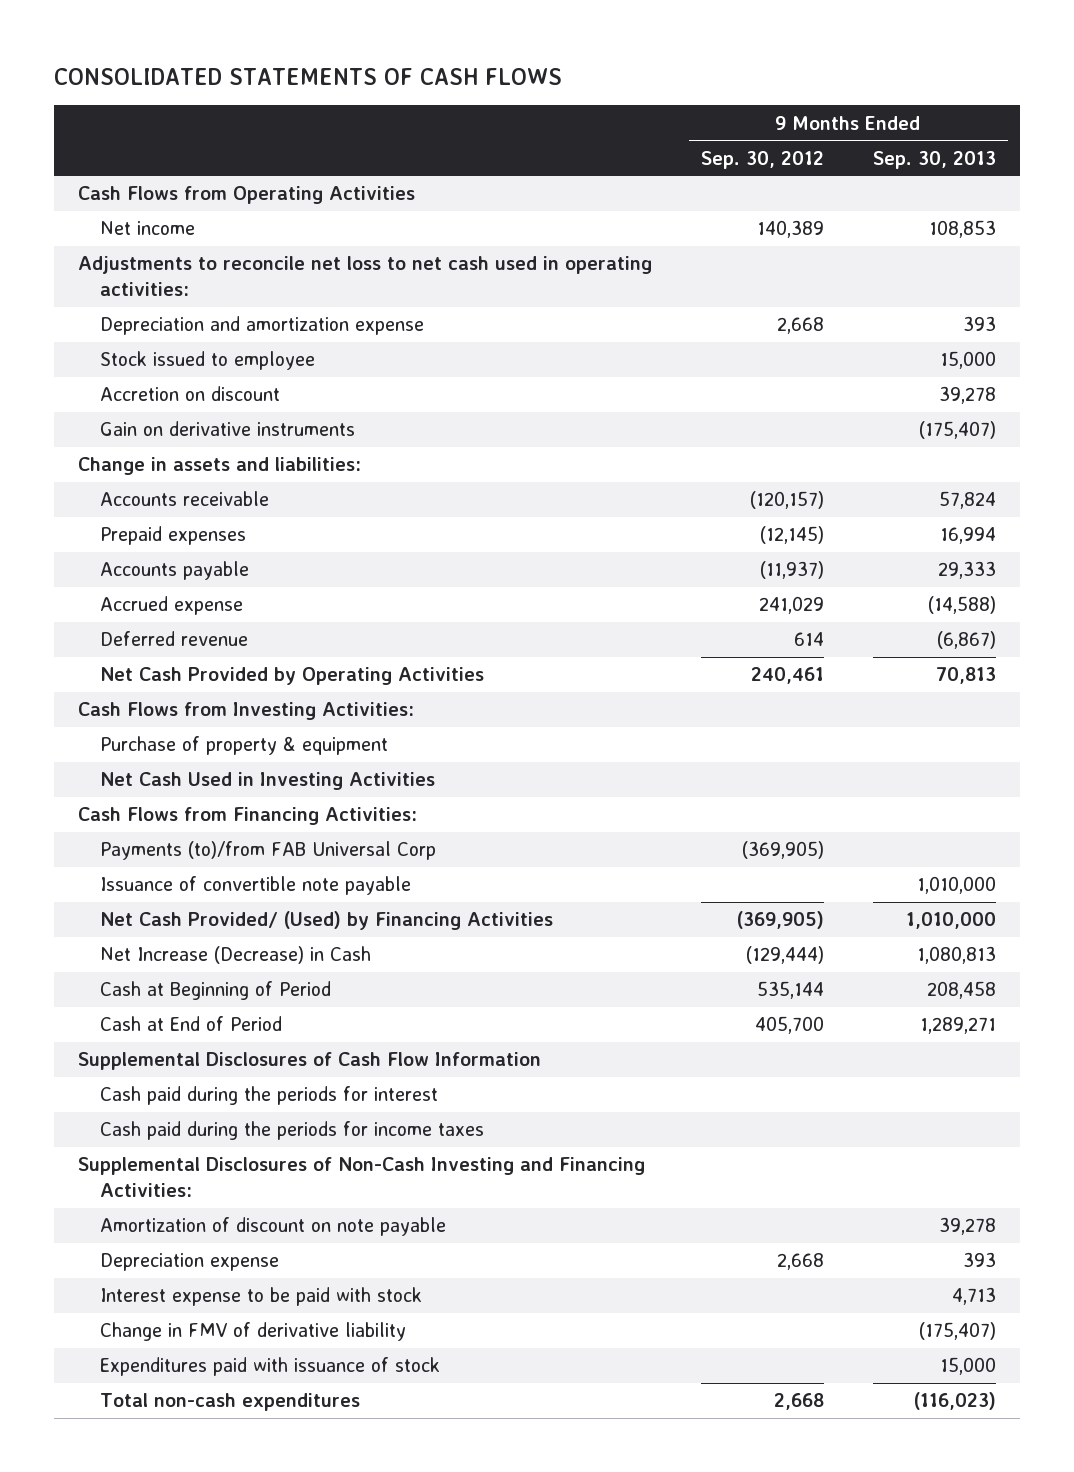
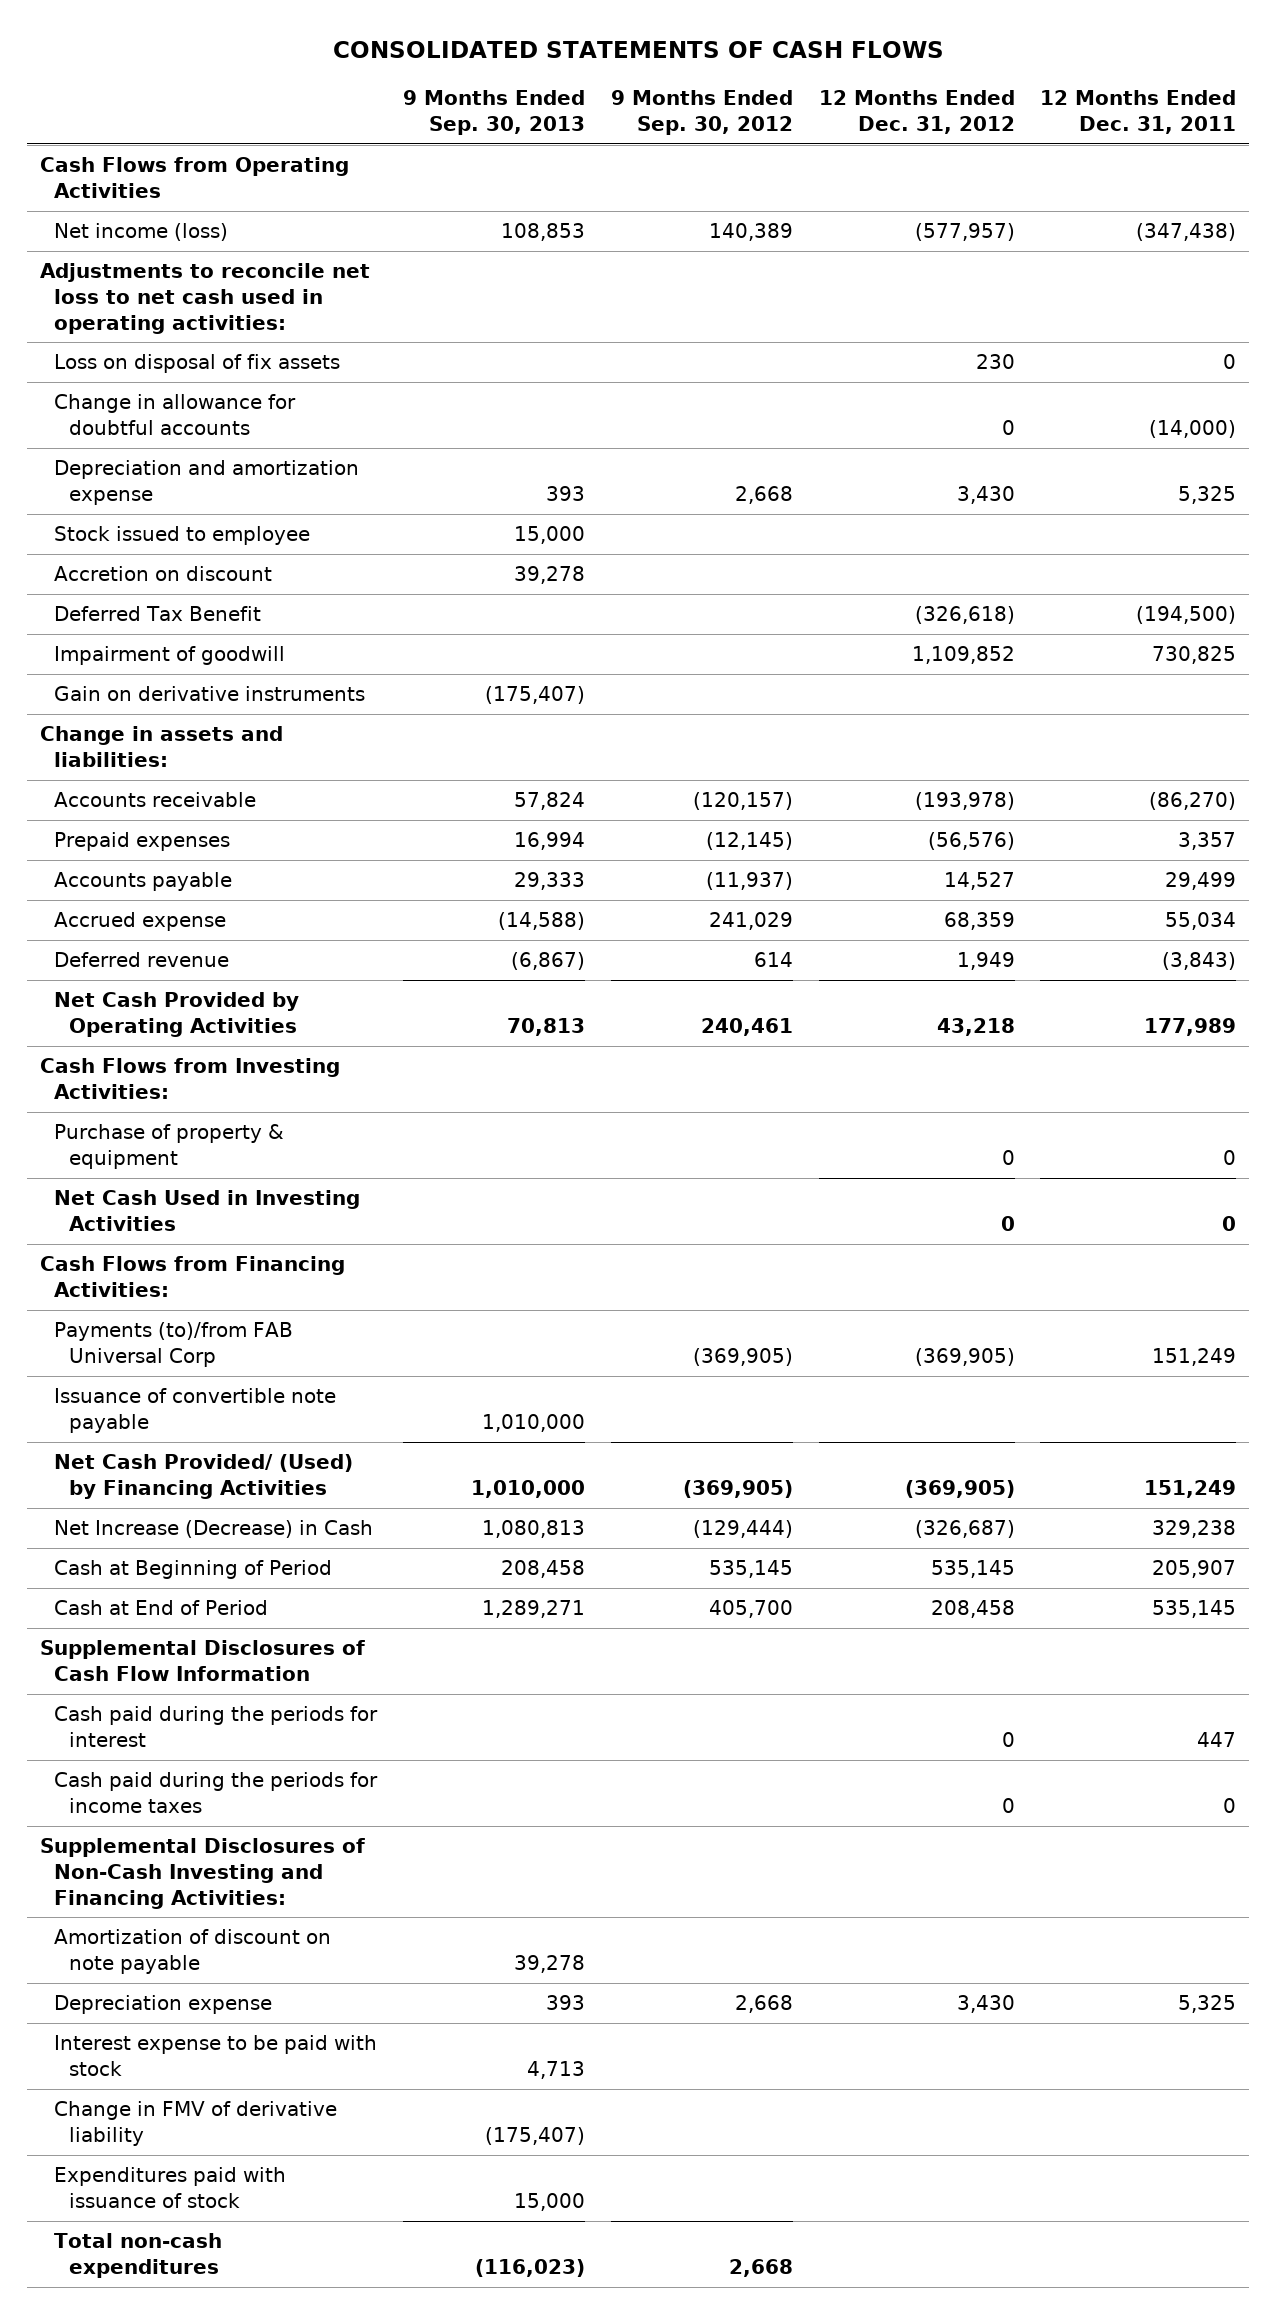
none -> [818,90,1015,134] 12 Months Ended Dec. 31, 2012
none -> [1040,90,1237,134] 12 Months Ended Dec. 31, 2011
[99,221,195,236] Net income -> [54,223,229,242] Net income (loss)
none -> [54,354,341,374] Loss on disposal of fix assets
none -> [54,394,297,436] Change in allowance for doubtful accounts
none -> [54,606,262,622] Deferred Tax Benefit
none -> [54,646,286,666] Impairment of goodwill
[756,981,824,1000] 535,144 -> [708,1560,793,1579] 535,145

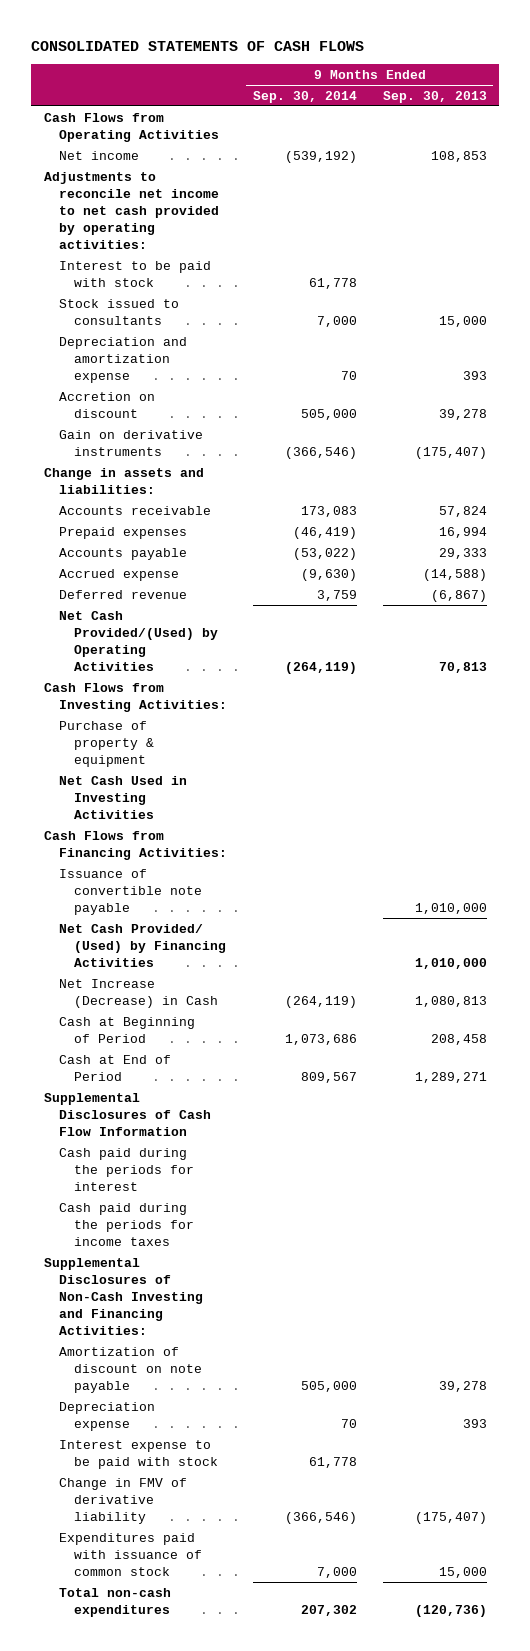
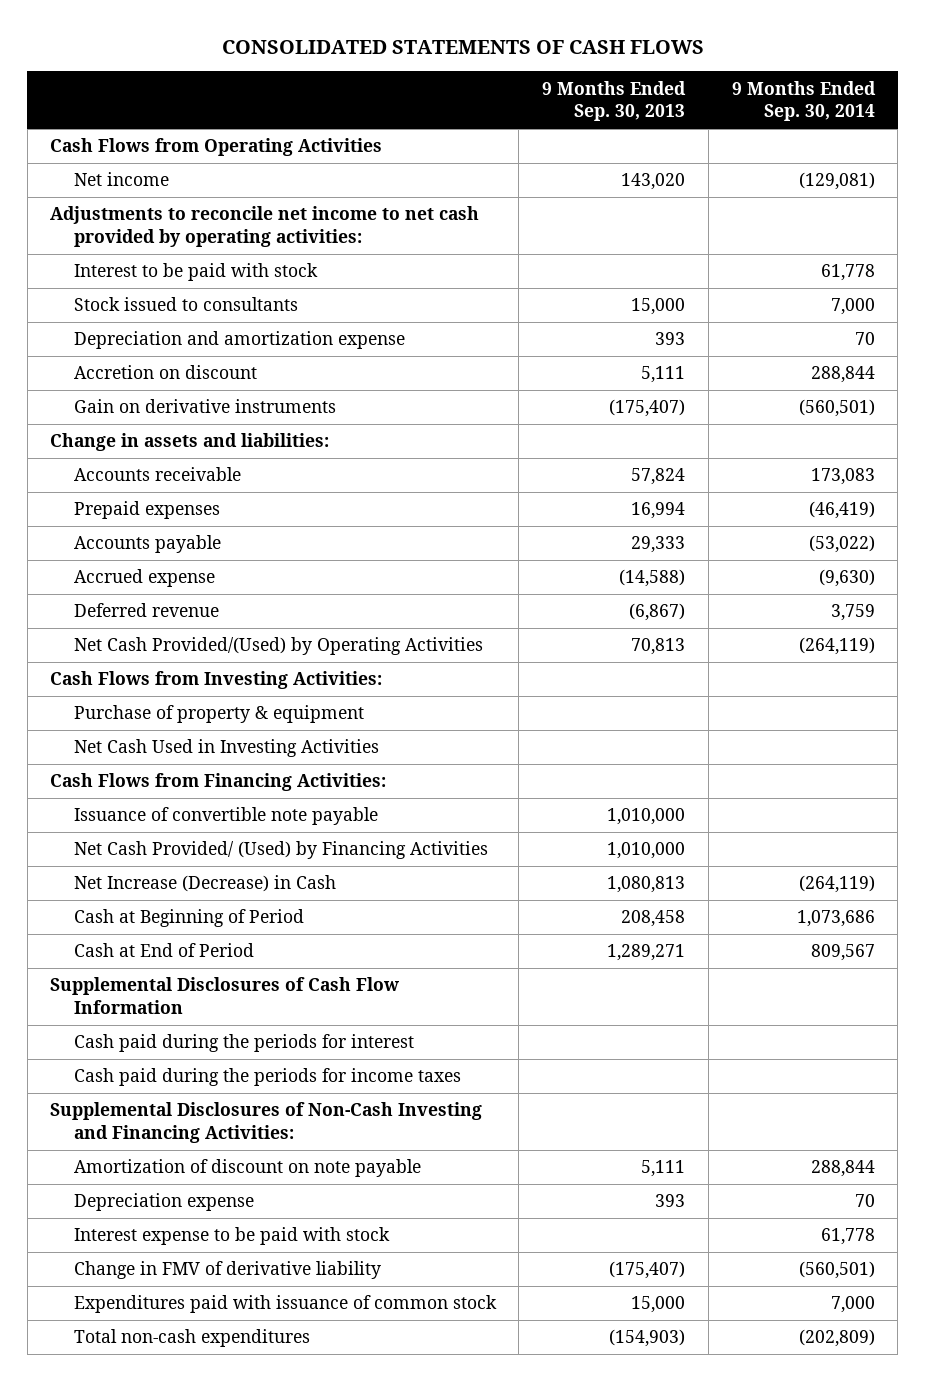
[284,150,357,163] (539,192) -> [798,172,875,191] (129,081)
[430,150,487,162] 108,853 -> [621,173,686,191] 143,020
[300,408,357,420] 505,000 -> [810,366,875,384] 288,844
[438,408,487,420] 39,278 -> [641,366,686,384] 5,111
[284,446,357,459] (366,546) -> [798,399,875,418] (560,501)
[300,1380,357,1392] 505,000 -> [810,1160,875,1178] 288,844
[438,1380,487,1392] 39,278 -> [641,1160,686,1178] 5,111
[284,1511,357,1524] (366,546) -> [798,1261,875,1280] (560,501)
[300,1604,357,1616] 207,302 -> [798,1329,875,1348] (202,809)
[414,1604,487,1617] (120,736) -> [609,1329,686,1348] (154,903)

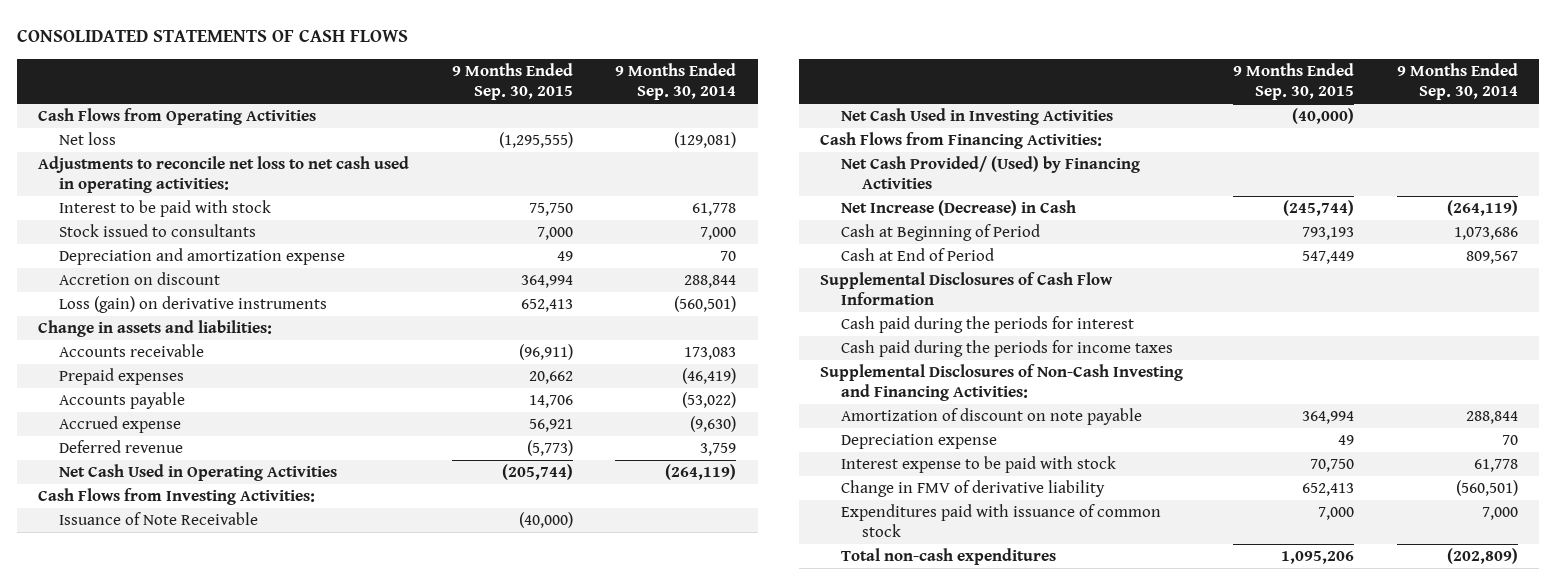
[542,80,687,122] 9 Months Ended Sep. 30, 2013 -> none
none -> [451,62,573,100] 9 Months Ended Sep. 30, 2015
[73,172,169,187] Net income -> [59,132,117,146] Net loss
[50,206,480,247] Adjustments to reconcile net income to net cash provided by operating activities: -> [38,156,410,194] Adjustments to reconcile net loss to net cash used in operating activities:
[73,399,336,414] Gain on derivative instruments -> [59,296,328,314] Loss (gain) on derivative instruments
[73,637,483,656] Net Cash Provided/(Used) by Operating Activities -> [59,464,338,482] Net Cash Used in Operating Activities
[73,705,364,724] Purchase of property & equipment -> none
none -> [59,512,259,526] Issuance of Note Receivable
[73,807,378,826] Issuance of convertible note payable -> none

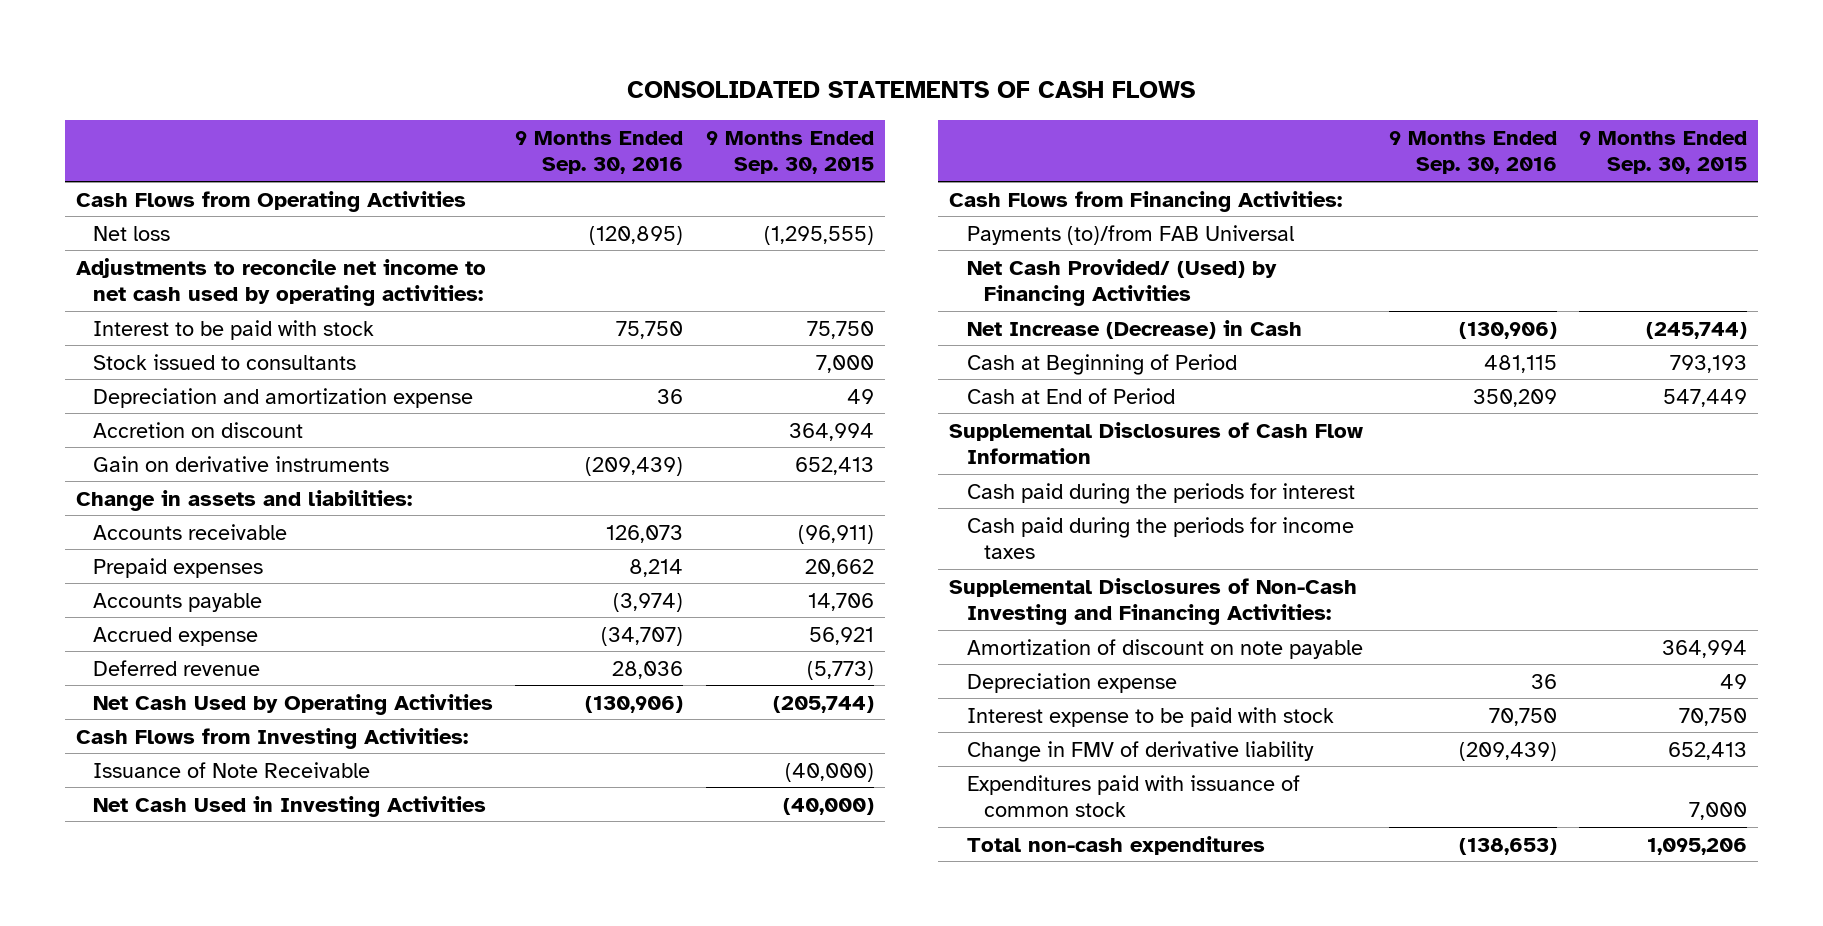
[615,62,737,100] 9 Months Ended Sep. 30, 2014 -> none
none -> [515,130,684,175] 9 Months Ended Sep. 30, 2016
[38,156,410,194] Adjustments to reconcile net loss to net cash used in operating activities: -> [76,257,487,307] Adjustments to reconcile net income to net cash used by operating activities:
[59,296,328,314] Loss (gain) on derivative instruments -> [93,455,390,472] Gain on derivative instruments
[59,464,338,482] Net Cash Used in Operating Activities -> [93,693,494,715] Net Cash Used by Operating Activities
none -> [966,224,1294,245] Payments (to)/from FAB Universal

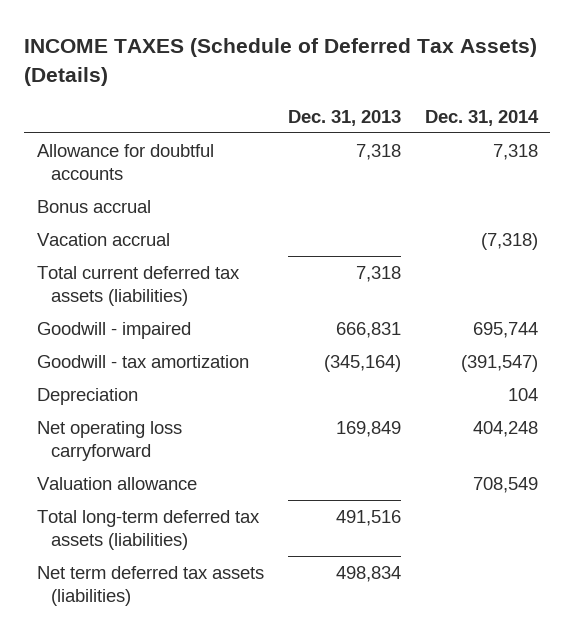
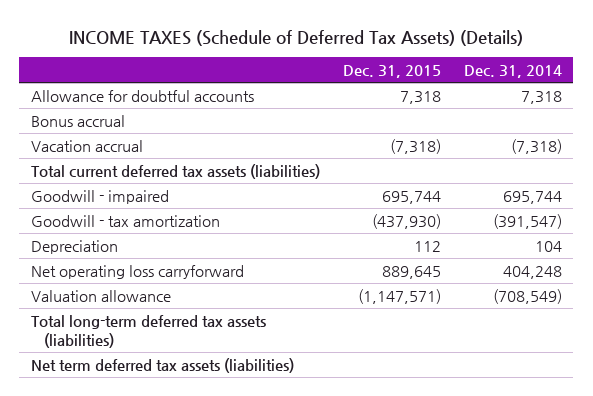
[287,109,401,126] Dec. 31, 2013 -> none
none -> [342,65,441,79] Dec. 31, 2015
[472,476,538,493] 708,549 -> [492,288,562,304] (708,549)

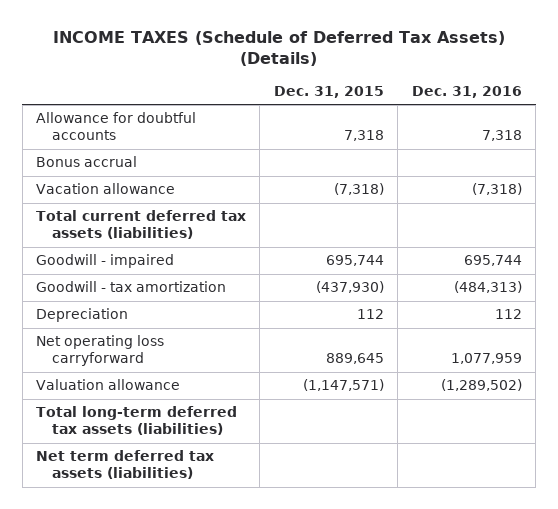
[463,65,562,79] Dec. 31, 2014 -> none
none -> [411,85,522,98] Dec. 31, 2016
[30,139,143,152] Vacation accrual -> [36,183,176,195] Vacation allowance

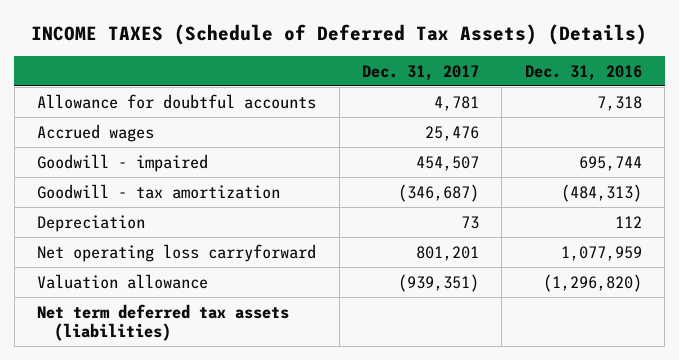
[273,85,384,98] Dec. 31, 2015 -> none
none -> [361,64,479,81] Dec. 31, 2017
[36,183,176,195] Vacation allowance -> none
[36,210,247,239] Total current deferred tax assets (liabilities) -> none
[36,156,138,168] Bonus accrual -> [37,123,155,142] Accrued wages
[36,406,238,435] Total long-term deferred tax assets (liabilities) -> none
[440,379,522,392] (1,289,502) -> [542,273,642,292] (1,296,820)

